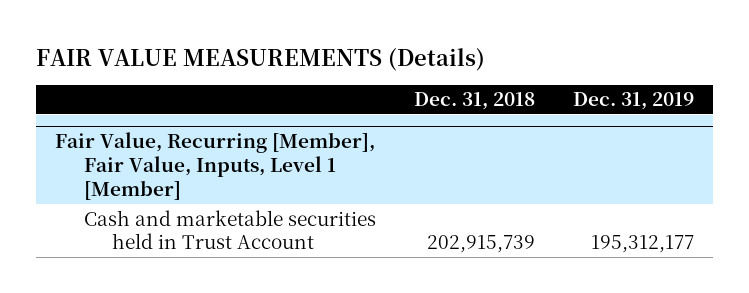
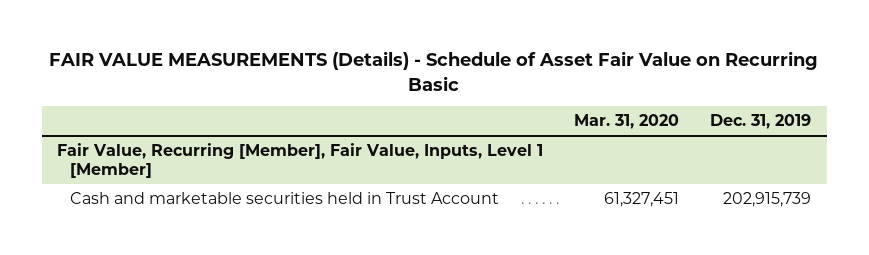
[36,47,486,71] FAIR VALUE MEASUREMENTS (Details) -> [49,51,819,91] FAIR VALUE MEASUREMENTS (Details) - Schedule of Asset Fair Value on Recurring Basic
[414,92,536,111] Dec. 31, 2018 -> none
none -> [574,114,680,130] Mar. 31, 2020
[591,235,695,254] 195,312,177 -> [723,191,812,207] 202,915,739

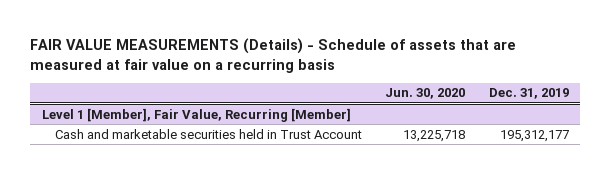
[49,51,819,91] FAIR VALUE MEASUREMENTS (Details) - Schedule of Asset Fair Value on Recurring Basic -> [30,37,517,73] FAIR VALUE MEASUREMENTS (Details) - Schedule of assets that are measured at fair value on a recurring basis
[574,114,680,130] Mar. 31, 2020 -> none
none -> [385,88,466,100] Jun. 30, 2020
[57,142,544,179] Fair Value, Recurring [Member], Fair Value, Inputs, Level 1 [Member] -> [41,107,351,122] Level 1 [Member], Fair Value, Recurring [Member]
[723,191,812,207] 202,915,739 -> [499,129,569,142] 195,312,177

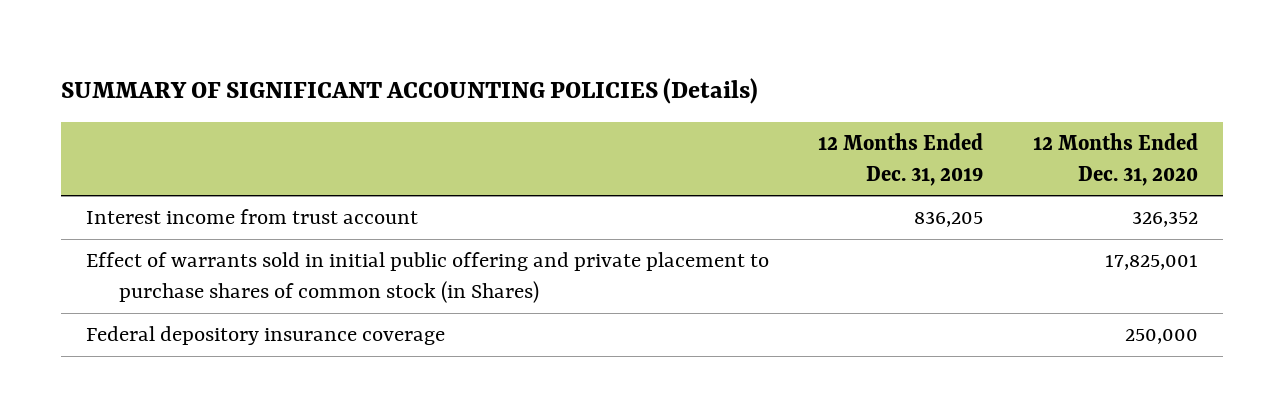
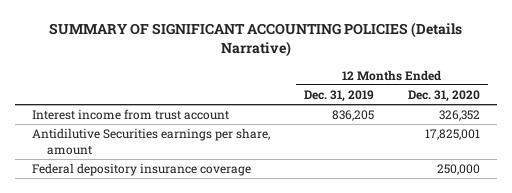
[60,77,758,104] SUMMARY OF SIGNIFICANT ACCOUNTING POLICIES (Details) -> [49,22,463,58] SUMMARY OF SIGNIFICANT ACCOUNTING POLICIES (Details Narrative)
[85,252,769,303] Effect of warrants sold in initial public offering and private placement to purchase shares of common stock (in Shares) -> [32,128,271,155] Antidilutive Securities earnings per share, amount

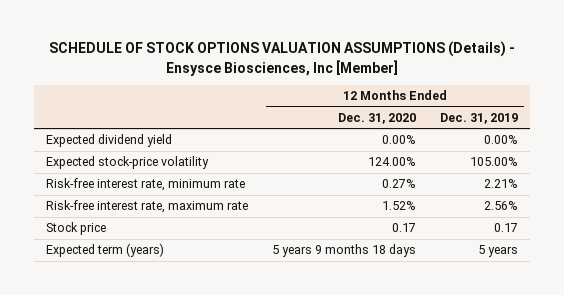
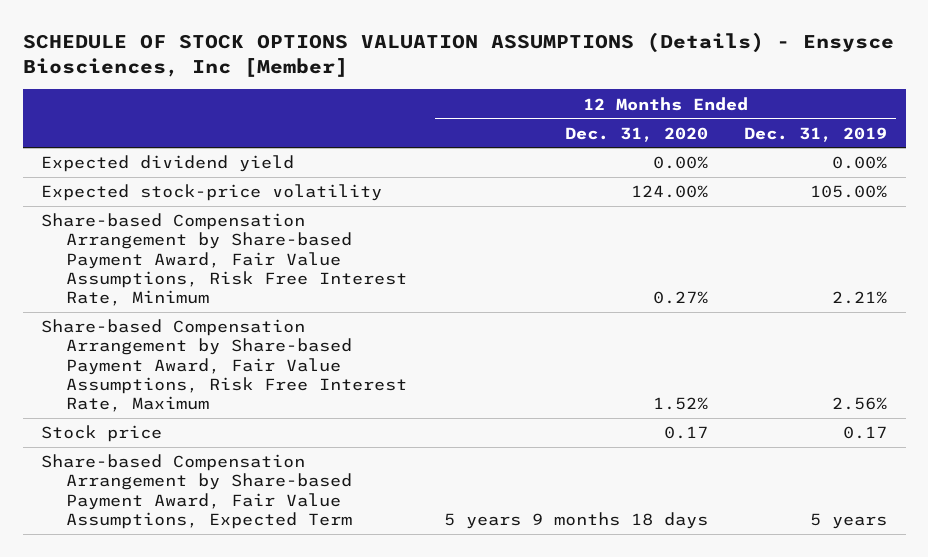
[46,178,246,192] Risk-free interest rate, minimum rate -> [41,213,408,306] Share-based Compensation Arrangement by Share-based Payment Award, Fair Value Assumptions, Risk Free Interest Rate, Minimum
[46,200,249,214] Risk-free interest rate, maximum rate -> [41,319,408,412] Share-based Compensation Arrangement by Share-based Payment Award, Fair Value Assumptions, Risk Free Interest Rate, Maximum
[46,243,165,258] Expected term (years) -> [41,454,353,529] Share-based Compensation Arrangement by Share-based Payment Award, Fair Value Assumptions, Expected Term

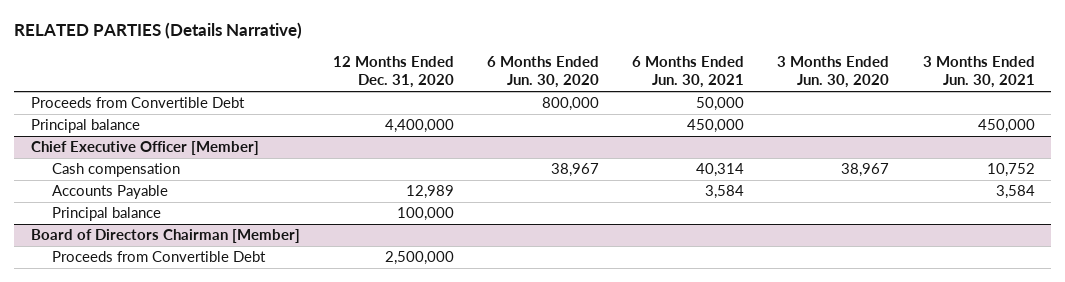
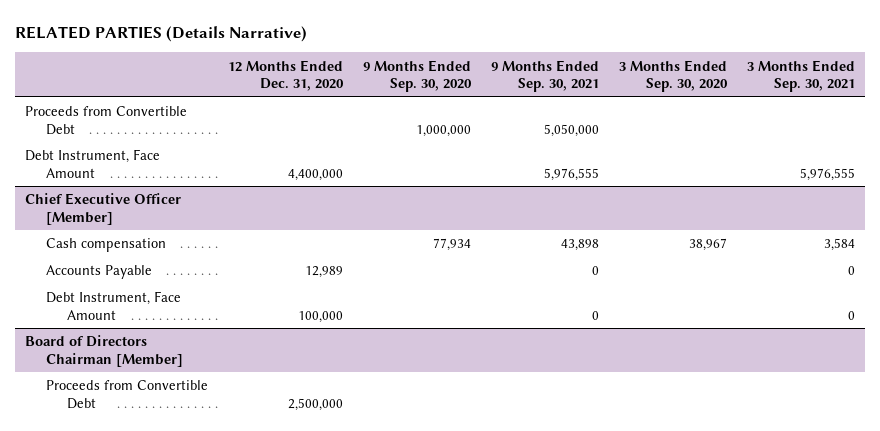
[487,56,600,89] 6 Months Ended Jun. 30, 2020 -> none
[632,56,745,89] 6 Months Ended Jun. 30, 2021 -> none
[777,56,890,89] 3 Months Ended Jun. 30, 2020 -> none
[922,56,1035,89] 3 Months Ended Jun. 30, 2021 -> none
none -> [363,59,473,93] 9 Months Ended Sep. 30, 2020
none -> [491,59,600,93] 9 Months Ended Sep. 30, 2021
none -> [618,59,728,93] 3 Months Ended Sep. 30, 2020
none -> [746,59,855,93] 3 Months Ended Sep. 30, 2021
[30,119,140,134] Principal balance -> [25,149,161,178] Debt Instrument, Face Amount
[52,207,162,222] Principal balance -> [46,291,182,320] Debt Instrument, Face Amount

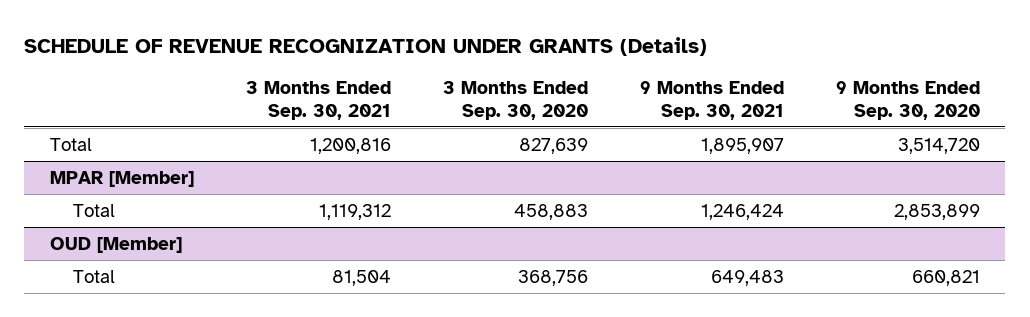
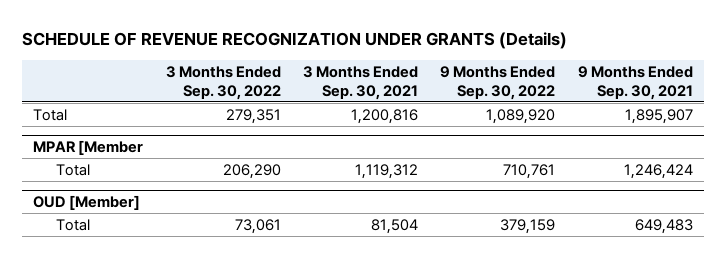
[442,80,588,120] 3 Months Ended Sep. 30, 2020 -> none
[835,80,980,120] 9 Months Ended Sep. 30, 2020 -> none
none -> [165,65,281,100] 3 Months Ended Sep. 30, 2022
none -> [440,65,556,100] 9 Months Ended Sep. 30, 2022
[50,170,195,187] MPAR [Member] -> [33,140,144,156] MPAR [Member

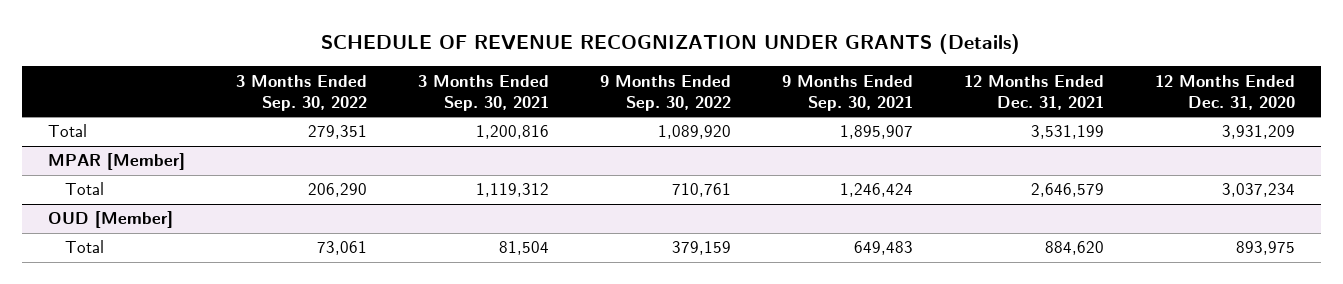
none -> [964,74,1105,110] 12 Months Ended Dec. 31, 2021
none -> [1155,74,1296,110] 12 Months Ended Dec. 31, 2020
[33,140,144,156] MPAR [Member -> [47,153,185,171] MPAR [Member]

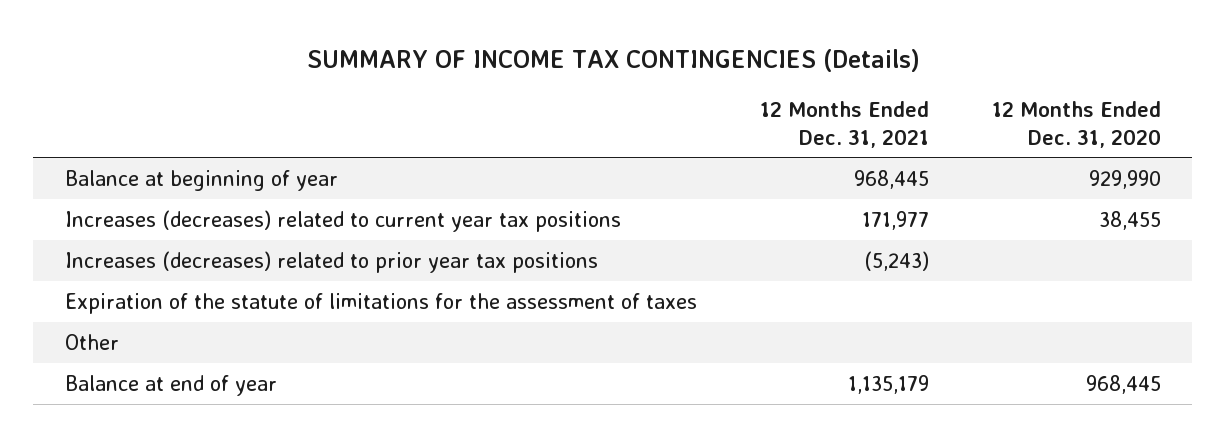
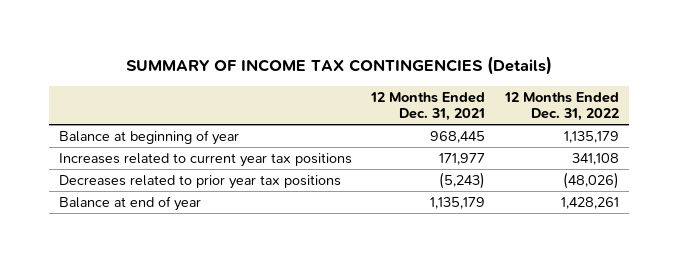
[991,101,1161,148] 12 Months Ended Dec. 31, 2020 -> none
none -> [504,91,620,122] 12 Months Ended Dec. 31, 2022
[64,292,697,314] Expiration of the statute of limitations for the assessment of taxes -> none
[64,333,119,350] Other -> none
[64,209,621,232] Increases (decreases) related to current year tax positions -> [58,153,352,168] Increases related to current year tax positions
[64,250,598,273] Increases (decreases) related to prior year tax positions -> [58,175,341,190] Decreases related to prior year tax positions

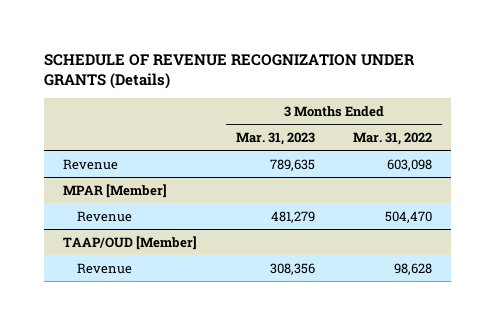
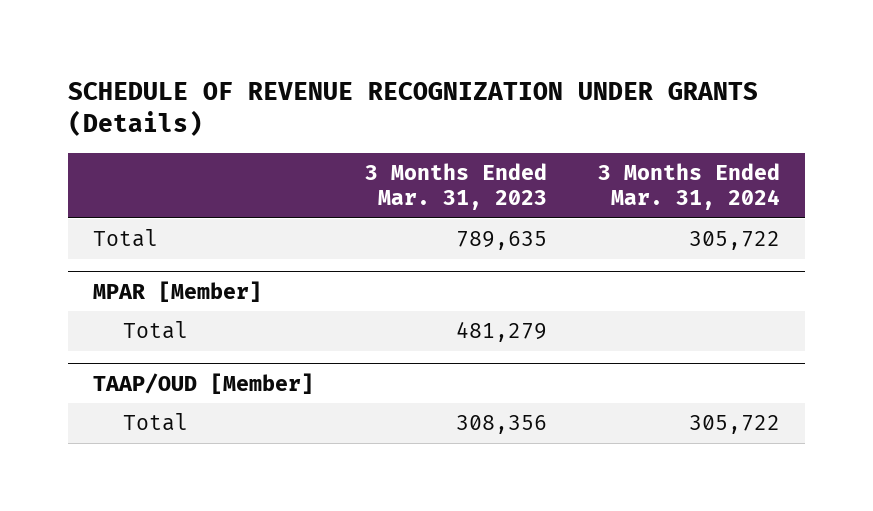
[353,131,433,145] Mar. 31, 2022 -> none
none -> [597,162,780,211] 3 Months Ended Mar. 31, 2024
[63,158,119,170] Revenue -> [92,229,158,248] Total
[76,210,132,222] Revenue -> [123,321,189,340] Total
[76,262,132,274] Revenue -> [123,413,189,432] Total

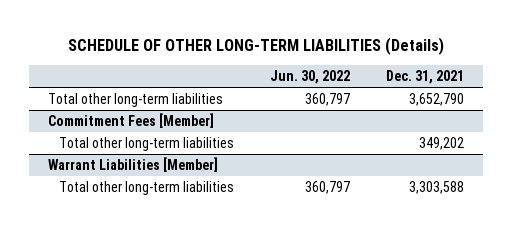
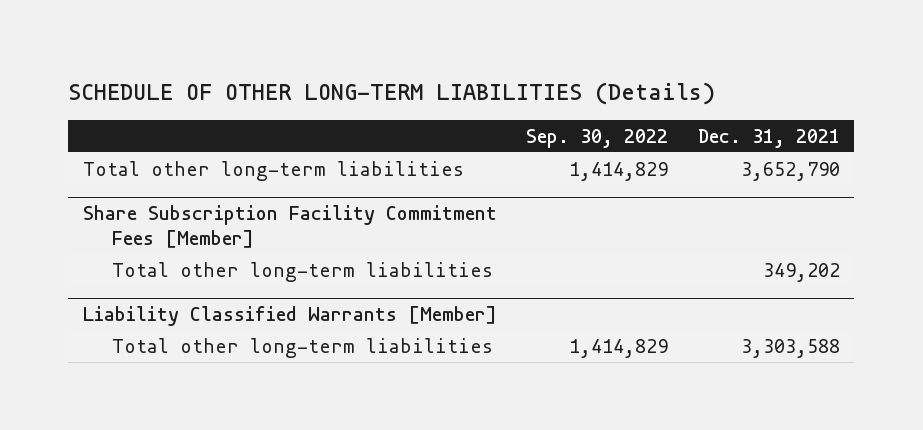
[270,69,351,84] Jun. 30, 2022 -> none
none -> [526,128,669,148] Sep. 30, 2022
[47,113,214,129] Commitment Fees [Member] -> [82,205,497,249] Share Subscription Facility Commitment Fees [Member]
[47,157,218,173] Warrant Liabilities [Member] -> none
none -> [82,306,497,327] Liability Classified Warrants [Member]

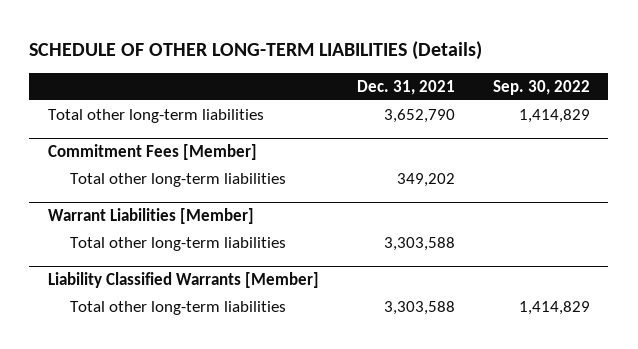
[82,205,497,249] Share Subscription Facility Commitment Fees [Member] -> [48,144,258,161] Commitment Fees [Member]
none -> [48,208,255,225] Warrant Liabilities [Member]
none -> [69,236,286,251] Total other long-term liabilities

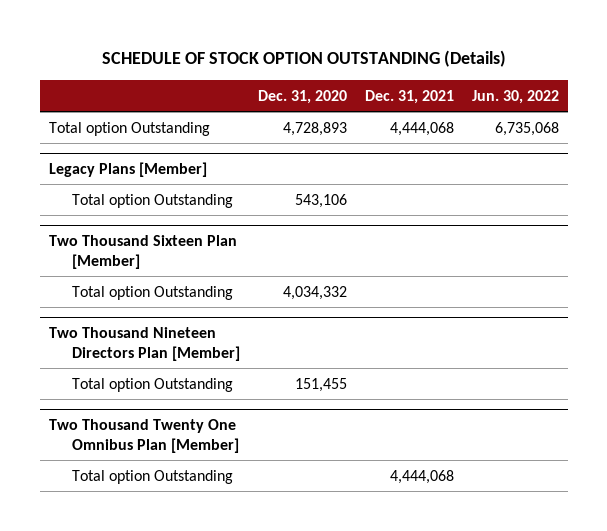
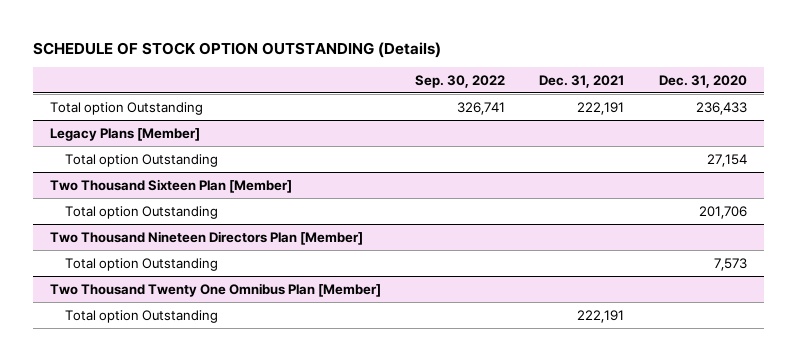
[471,89,559,104] Jun. 30, 2022 -> none
none -> [415,74,506,88] Sep. 30, 2022
[282,121,347,136] 4,728,893 -> [695,101,747,115] 236,433
[389,121,454,136] 4,444,068 -> [577,101,625,115] 222,191
[294,193,347,208] 543,106 -> [706,153,747,167] 27,154
[282,285,347,300] 4,034,332 -> [698,205,747,219] 201,706
[294,377,347,392] 151,455 -> [713,257,747,271] 7,573
[389,469,454,484] 4,444,068 -> [577,309,625,323] 222,191

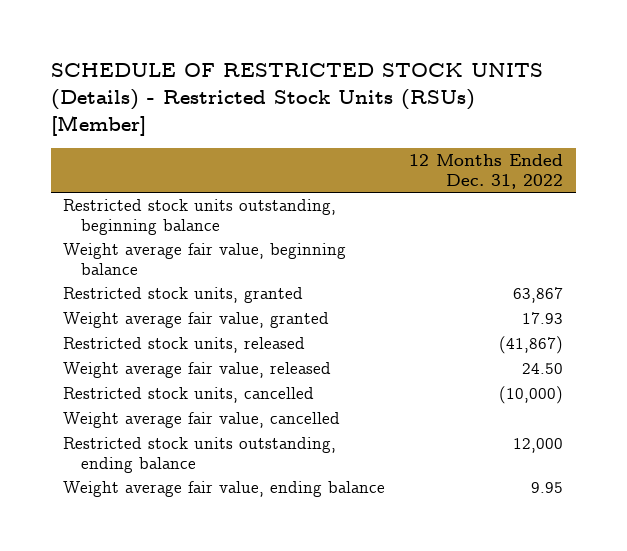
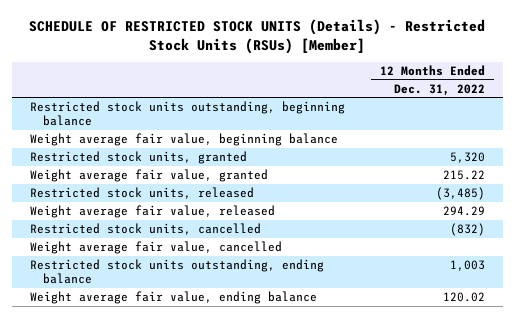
[513,287,564,304] 63,867 -> [450,152,486,164] 5,320
[522,312,564,325] 17.93 -> [443,170,486,181] 215.22
[499,336,564,355] (41,867) -> [436,187,486,201] (3,485)
[522,363,564,375] 24.50 -> [443,206,486,217] 294.29
[499,386,564,405] (10,000) -> [450,223,486,237] (832)
[513,438,564,454] 12,000 -> [450,260,486,272] 1,003
[531,482,564,494] 9.95 -> [443,292,486,303] 120.02

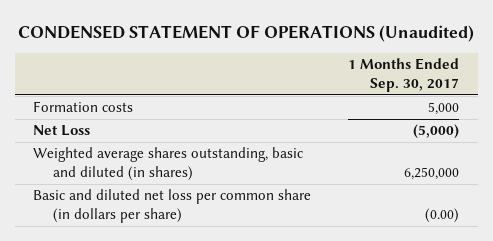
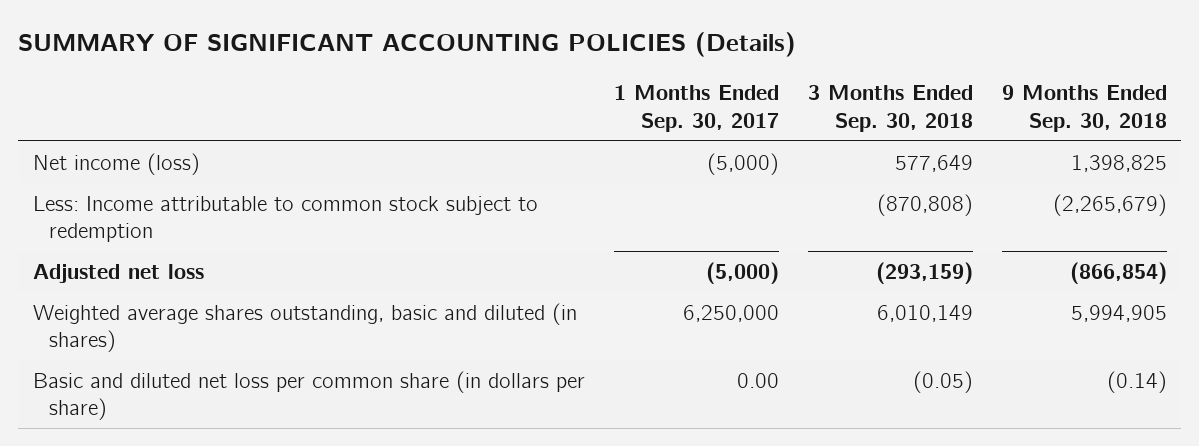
[18,24,475,42] CONDENSED STATEMENT OF OPERATIONS (Unaudited) -> [18,32,797,58] SUMMARY OF SIGNIFICANT ACCOUNTING POLICIES (Details)
none -> [807,85,973,132] 3 Months Ended Sep. 30, 2018
none -> [1001,85,1167,132] 9 Months Ended Sep. 30, 2018
[33,101,134,113] Formation costs -> none
[33,125,91,137] Net Loss -> [32,152,200,175] Net income (loss)
none -> [32,195,538,243] Less: Income attributable to common stock subject to redemption
none -> [32,263,204,283] Adjusted net loss
[425,208,460,224] (0.00) -> [736,372,779,388] 0.00

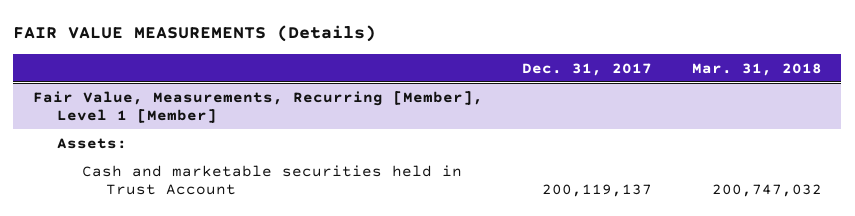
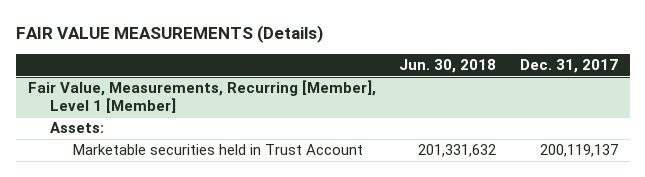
[691,62,822,76] Mar. 31, 2018 -> none
none -> [399,58,497,73] Jun. 30, 2018
[81,164,462,196] Cash and marketable securities held in Trust Account -> [73,144,364,156] Marketable securities held in Trust Account

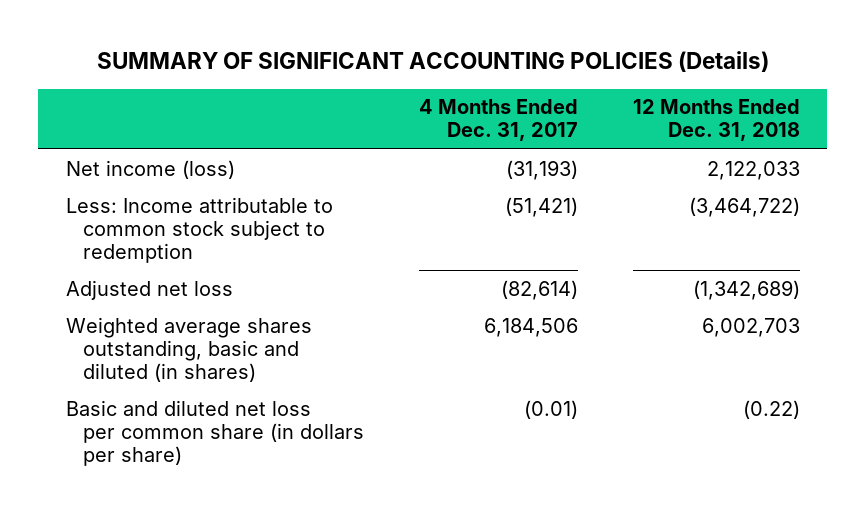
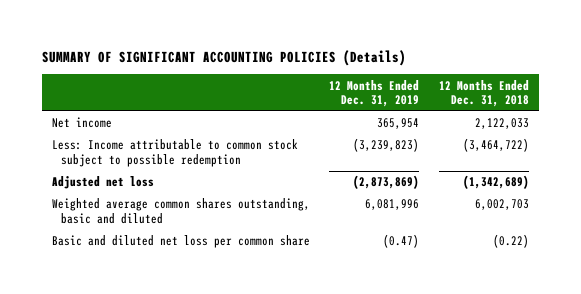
[418,99,578,142] 4 Months Ended Dec. 31, 2017 -> none
none -> [329,79,420,108] 12 Months Ended Dec. 31, 2019
[65,159,235,179] Net income (loss) -> [51,117,112,129] Net income
[65,196,333,263] Less: Income attributable to common stock subject to redemption -> [51,139,298,167] Less: Income attributable to common stock subject to possible redemption
[65,316,312,382] Weighted average shares outstanding, basic and diluted (in shares) -> [51,198,310,224] Weighted average common shares outstanding, basic and diluted
[65,399,364,466] Basic and diluted net loss per common share (in dollars per share) -> [51,235,310,249] Basic and diluted net loss per common share

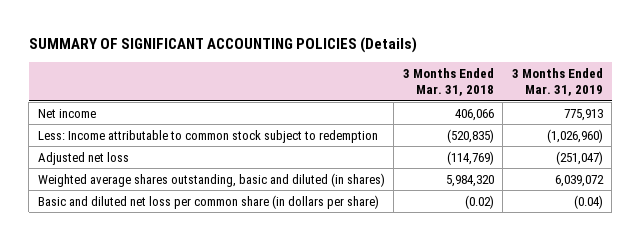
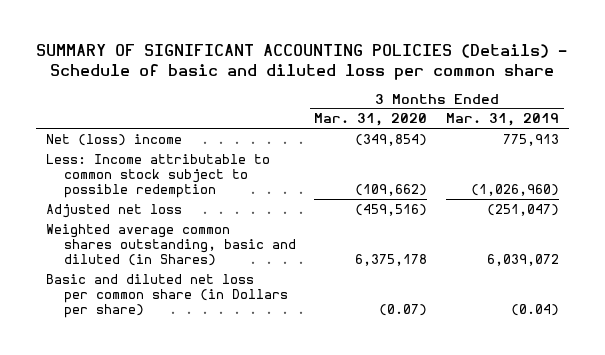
[28,37,417,54] SUMMARY OF SIGNIFICANT ACCOUNTING POLICIES (Details) -> [36,44,568,81] SUMMARY OF SIGNIFICANT ACCOUNTING POLICIES (Details) - Schedule of basic and diluted loss per common share
[402,67,494,97] 3 Months Ended Mar. 31, 2018 -> none
none -> [314,113,428,127] Mar. 31, 2020
[37,108,96,118] Net income -> [45,133,182,146] Net (loss) income
[37,129,378,143] Less: Income attributable to common stock subject to redemption -> [45,153,270,199] Less: Income attributable to common stock subject to possible redemption
[37,172,385,187] Weighted average shares outstanding, basic and diluted (in shares) -> [45,223,296,267] Weighted average common shares outstanding, basic and diluted (in Shares)
[37,194,379,209] Basic and diluted net loss per common share (in dollars per share) -> [45,273,288,319] Basic and diluted net loss per common share (in Dollars per share)

